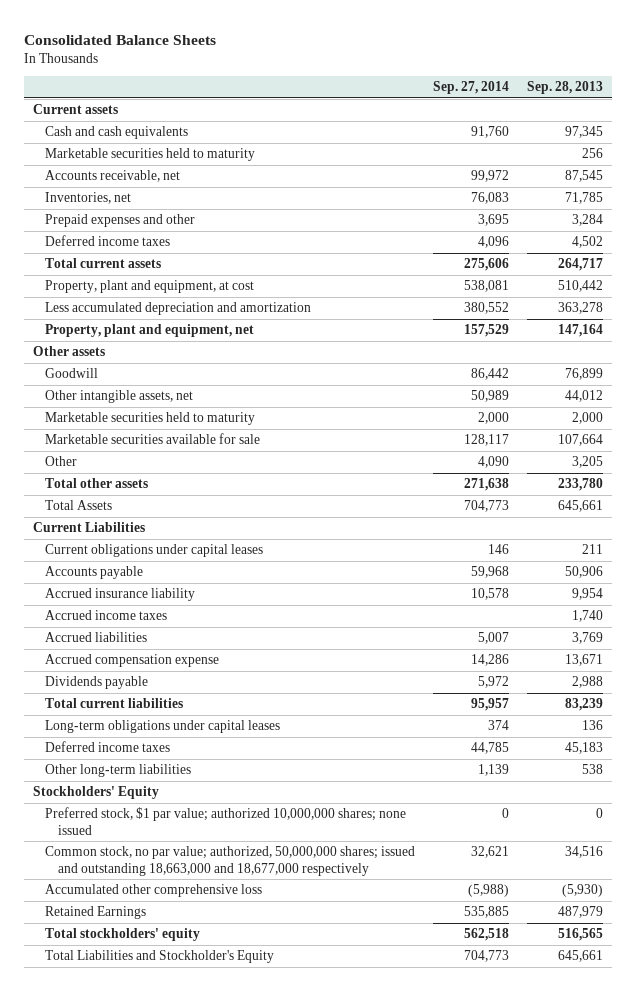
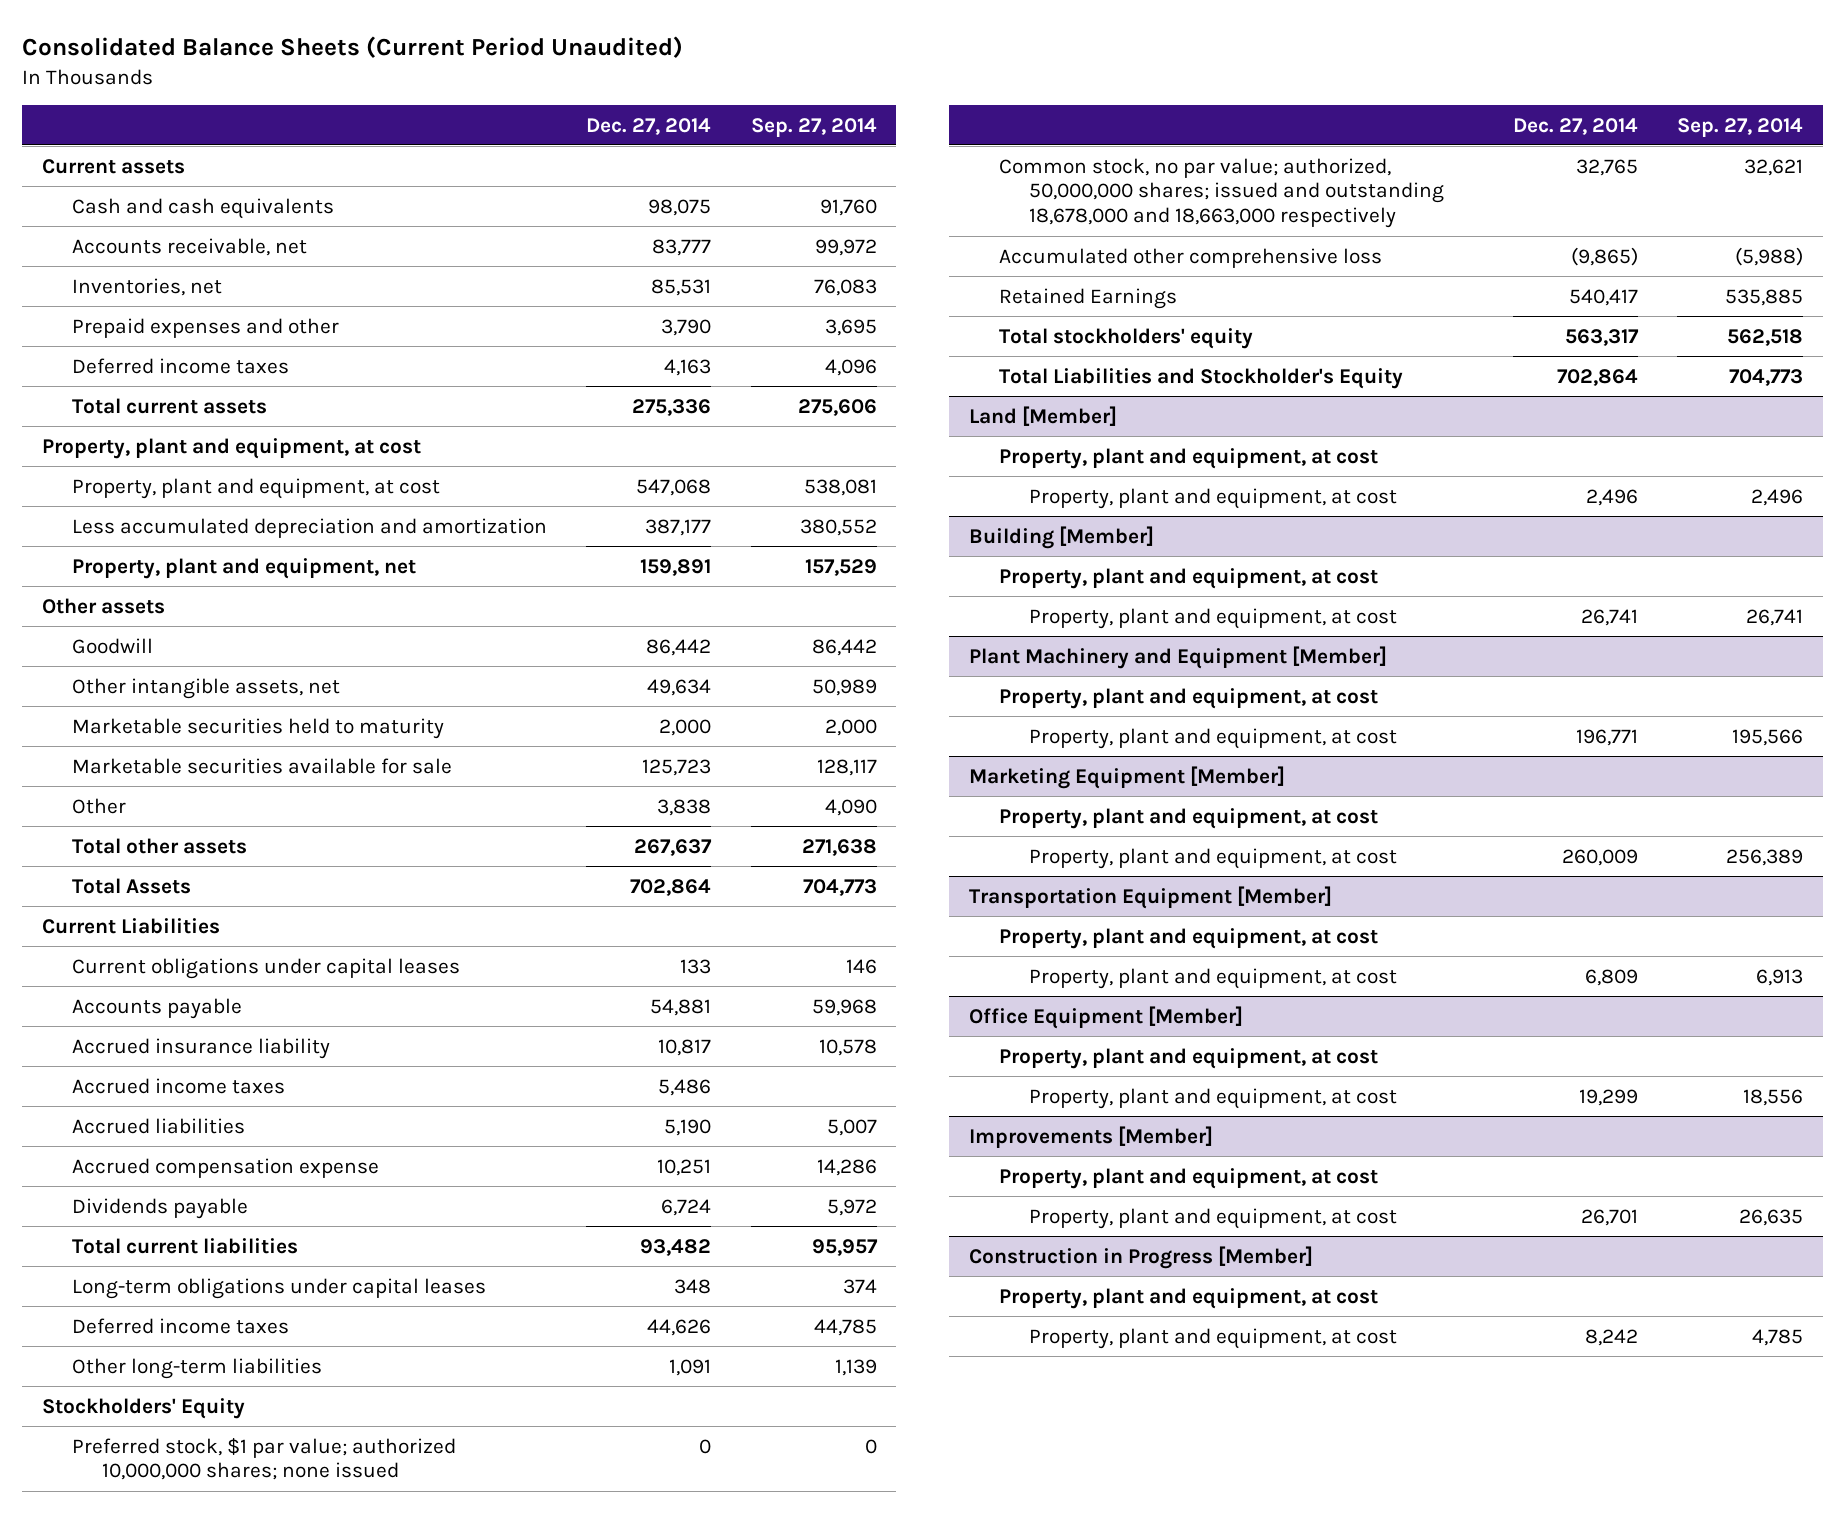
[23,34,216,45] Consolidated Balance Sheets -> [22,36,684,59] Consolidated Balance Sheets (Current Period Unaudited)
[527,81,604,95] Sep. 28, 2013 -> none
none -> [586,117,712,135] Dec. 27, 2014
[45,148,256,162] Marketable securities held to maturity -> none
none -> [42,437,422,459] Property, plant and equipment, at cost
[45,846,416,876] Common stock, no par value; authorized, 50,000,000 shares; issued and outstanding 18,663,000 and 18,677,000 respectively -> [998,157,1444,229] Common stock, no par value; authorized, 50,000,000 shares; issued and outstanding 18,678,000 and 18,663,000 respectively
none -> [968,405,1117,426] Land [Member]
none -> [998,447,1378,469] Property, plant and equipment, at cost
none -> [1028,487,1397,509] Property, plant and equipment, at cost
none -> [968,525,1154,549] Building [Member]
none -> [998,567,1378,589] Property, plant and equipment, at cost
none -> [1028,607,1397,629] Property, plant and equipment, at cost
none -> [968,645,1387,669] Plant Machinery and Equipment [Member]
none -> [998,687,1378,709] Property, plant and equipment, at cost
none -> [1028,727,1397,749] Property, plant and equipment, at cost
none -> [968,765,1285,789] Marketing Equipment [Member]
none -> [998,807,1378,829] Property, plant and equipment, at cost
none -> [1028,847,1397,869] Property, plant and equipment, at cost
none -> [968,885,1332,909] Transportation Equipment [Member]
none -> [998,927,1378,949] Property, plant and equipment, at cost
none -> [1028,967,1397,989] Property, plant and equipment, at cost
none -> [968,1005,1243,1029] Office Equipment [Member]
none -> [998,1047,1378,1069] Property, plant and equipment, at cost
none -> [1028,1087,1397,1109] Property, plant and equipment, at cost
none -> [968,1125,1213,1148] Improvements [Member]
none -> [998,1167,1378,1189] Property, plant and equipment, at cost
none -> [1028,1207,1397,1229] Property, plant and equipment, at cost
none -> [968,1245,1313,1269] Construction in Progress [Member]
none -> [998,1287,1378,1309] Property, plant and equipment, at cost
none -> [1028,1327,1397,1349] Property, plant and equipment, at cost

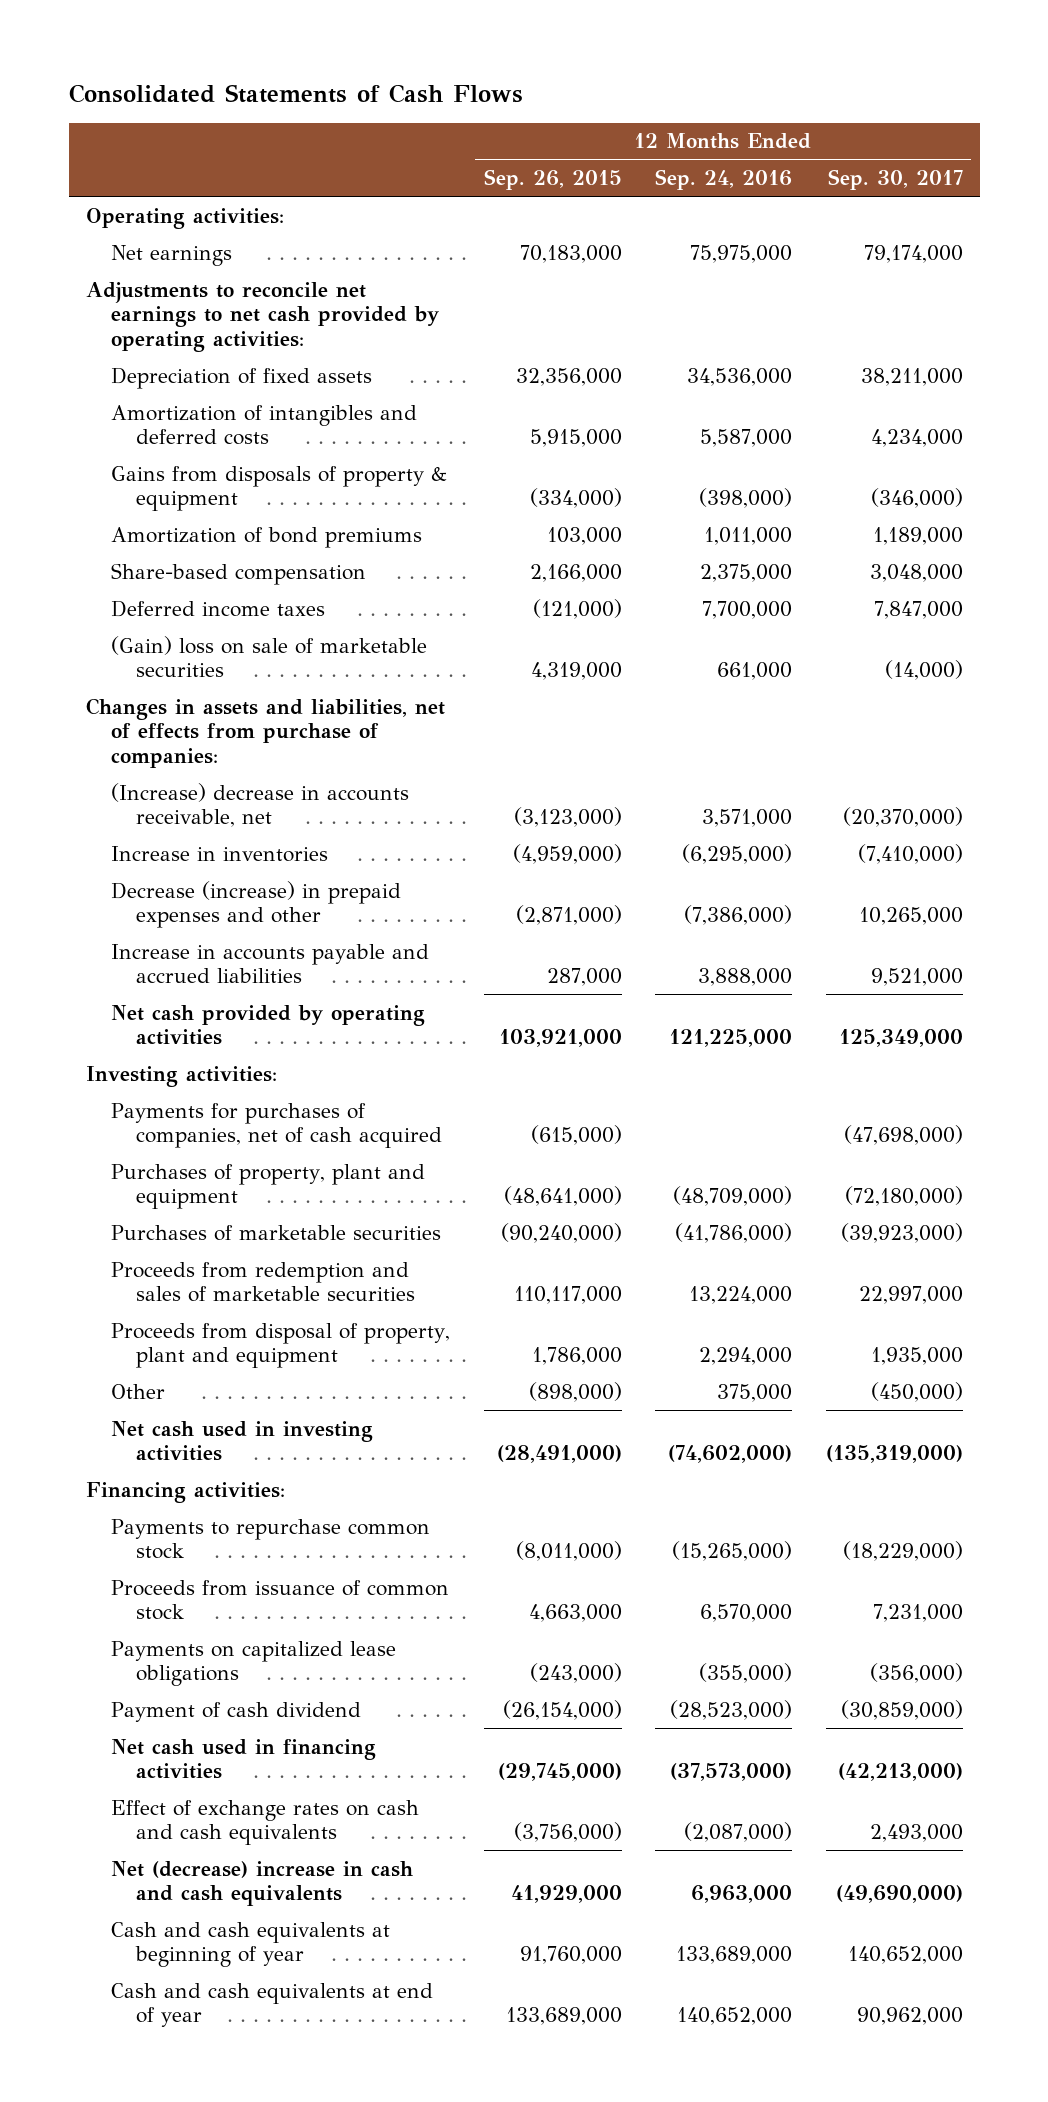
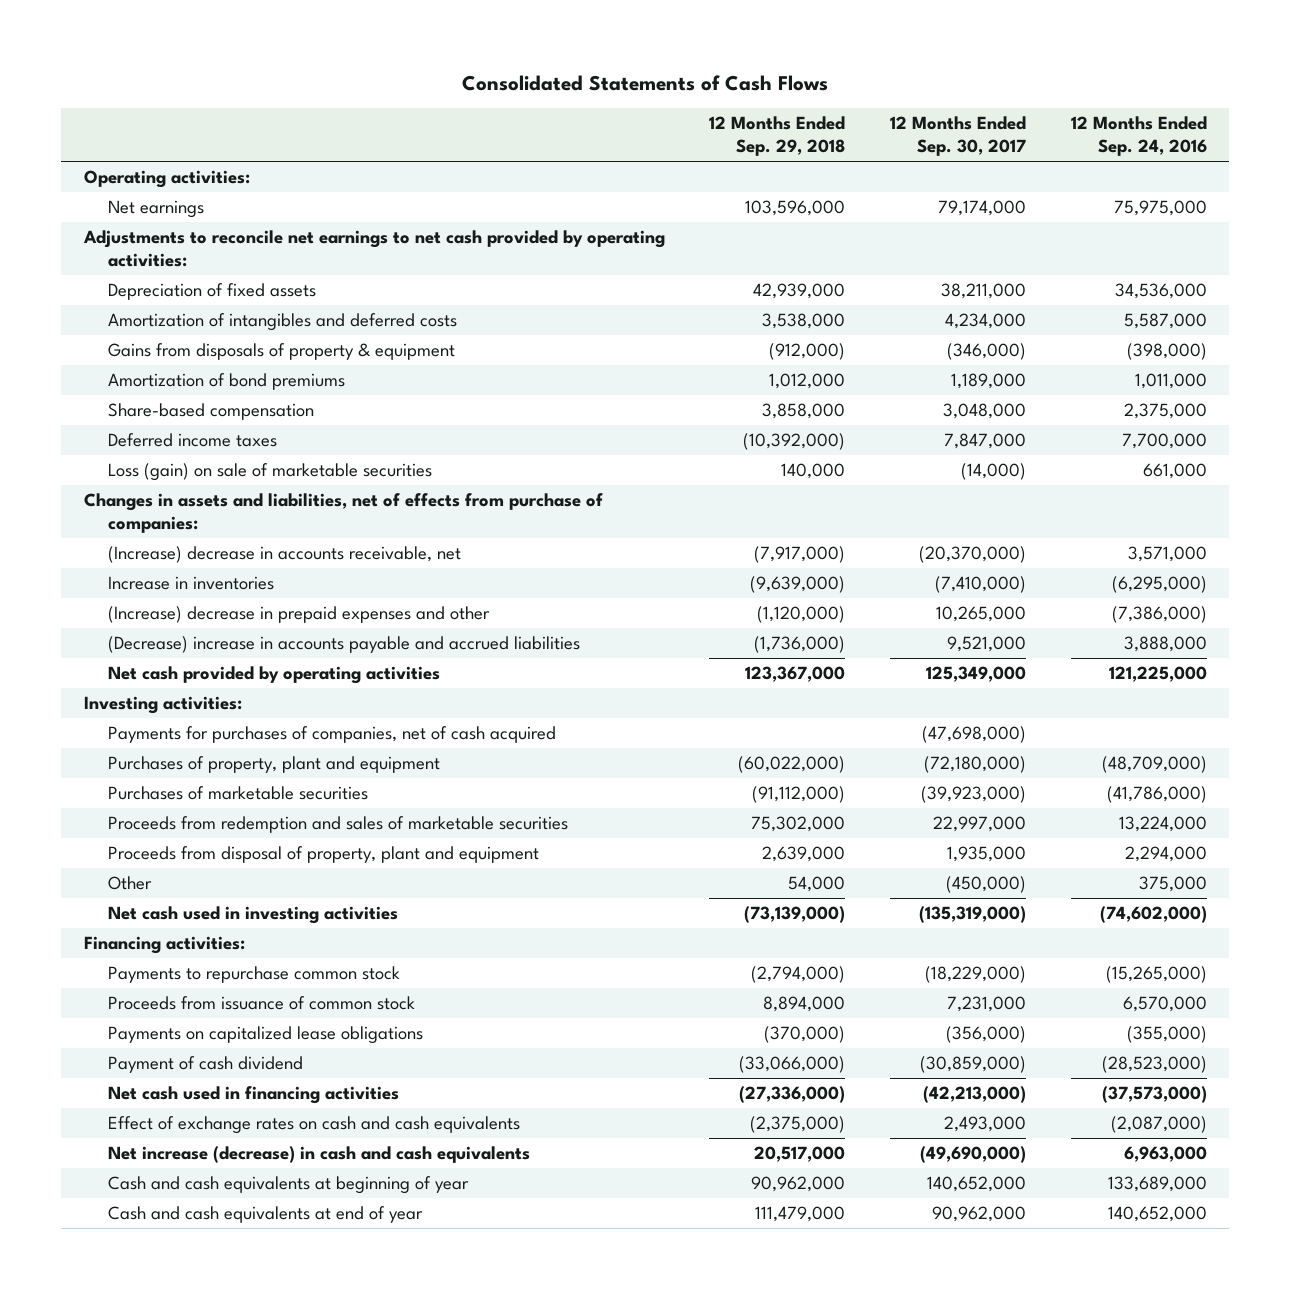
[483,169,622,191] Sep. 26, 2015 -> none
none -> [709,116,846,157] 12 Months Ended Sep. 29, 2018
[110,635,427,678] (Gain) loss on sale of marketable securities -> [107,462,432,481] Loss (gain) on sale of marketable securities
[110,880,401,929] Decrease (increase) in prepaid expenses and other -> [107,605,490,623] (Increase) decrease in prepaid expenses and other
[110,943,429,984] Increase in accounts payable and accrued liabilities -> [107,635,580,653] (Decrease) increase in accounts payable and accrued liabilities
[110,1860,413,1907] Net (decrease) increase in cash and cash equivalents -> [107,1145,530,1163] Net increase (decrease) in cash and cash equivalents

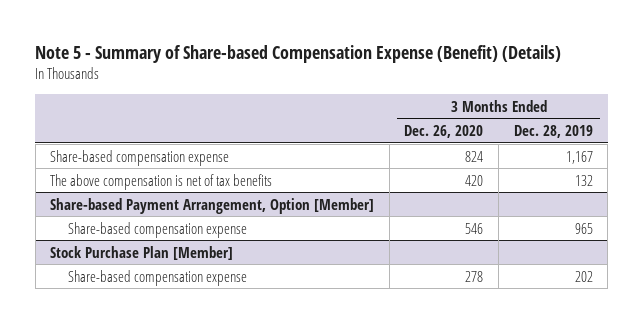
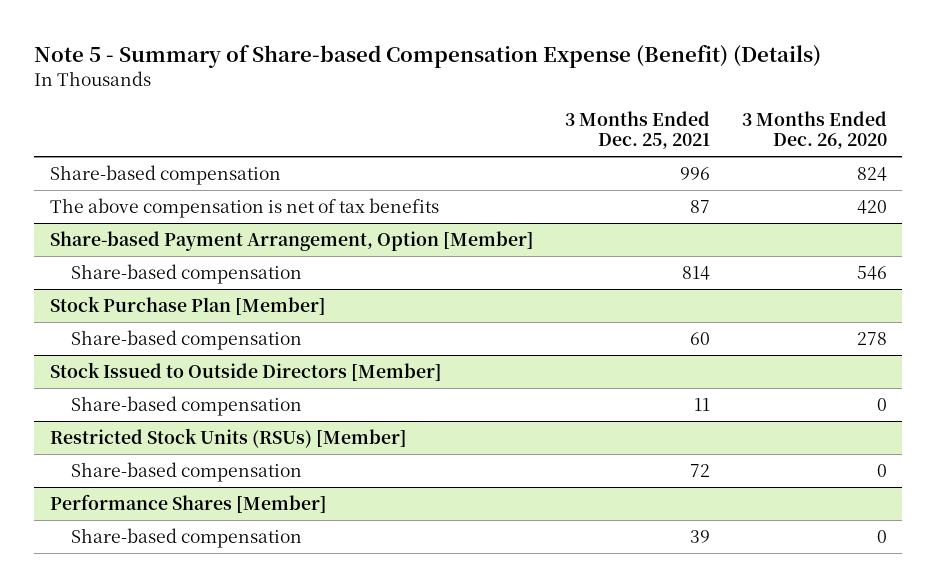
[513,125,593,139] Dec. 28, 2019 -> none
none -> [565,110,711,150] 3 Months Ended Dec. 25, 2021
[50,149,230,166] Share-based compensation expense -> [49,164,281,185] Share-based compensation
[67,221,247,238] Share-based compensation expense -> [71,263,303,284] Share-based compensation
[67,269,247,286] Share-based compensation expense -> [71,329,303,350] Share-based compensation
none -> [49,361,442,381] Stock Issued to Outside Directors [Member]
none -> [71,395,303,416] Share-based compensation
none -> [49,427,407,448] Restricted Stock Units (RSUs) [Member]
none -> [71,461,303,482] Share-based compensation
none -> [49,493,327,513] Performance Shares [Member]
none -> [71,527,303,548] Share-based compensation

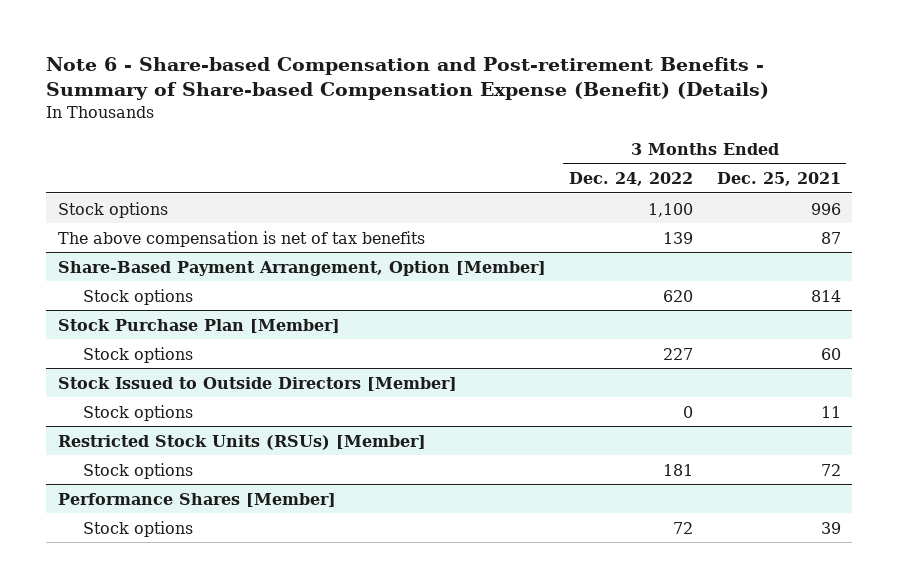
[34,44,822,68] Note 5 - Summary of Share-based Compensation Expense (Benefit) (Details) -> [45,56,769,101] Note 6 - Share-based Compensation and Post-retirement Benefits - Summary of Share-based Compensation Expense (Benefit) (Details)
[741,110,887,150] 3 Months Ended Dec. 26, 2020 -> none
none -> [569,172,694,187] Dec. 24, 2022
[49,164,281,185] Share-based compensation -> [57,201,168,218] Stock options
[49,230,534,251] Share-based Payment Arrangement, Option [Member] -> [57,260,546,276] Share-Based Payment Arrangement, Option [Member]
[71,263,303,284] Share-based compensation -> [82,288,193,305] Stock options
[71,329,303,350] Share-based compensation -> [82,346,193,363] Stock options
[71,395,303,416] Share-based compensation -> [82,404,193,421] Stock options
[71,461,303,482] Share-based compensation -> [82,462,193,479] Stock options
[71,527,303,548] Share-based compensation -> [82,520,193,537] Stock options

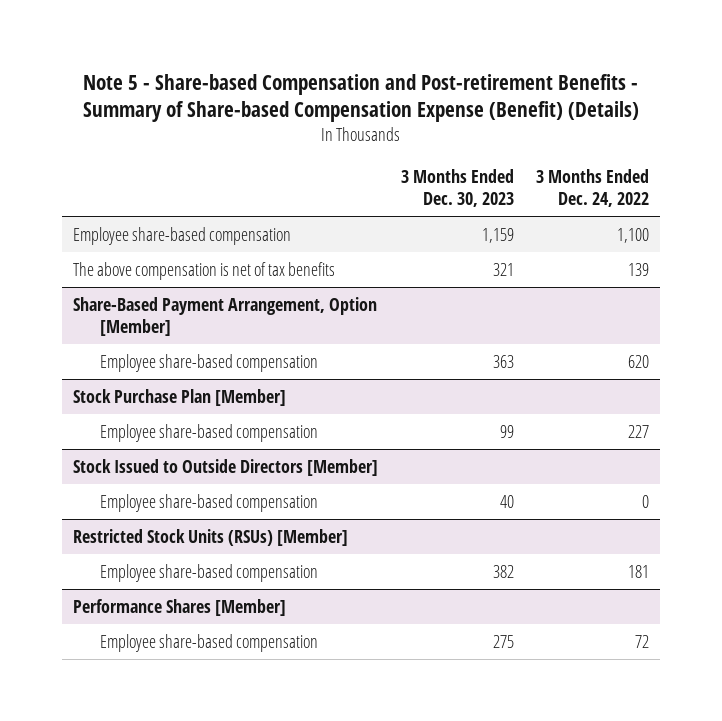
[45,56,769,101] Note 6 - Share-based Compensation and Post-retirement Benefits - Summary of Share-based Compensation Expense (Benefit) (Details) -> [83,73,640,123] Note 5 - Share-based Compensation and Post-retirement Benefits - Summary of Share-based Compensation Expense (Benefit) (Details)
[716,172,841,187] Dec. 25, 2021 -> none
none -> [400,168,514,208] 3 Months Ended Dec. 30, 2023
[57,201,168,218] Stock options -> [73,226,292,245] Employee share-based compensation
[82,288,193,305] Stock options -> [100,353,319,372] Employee share-based compensation
[82,346,193,363] Stock options -> [100,423,319,442] Employee share-based compensation
[82,404,193,421] Stock options -> [100,493,319,512] Employee share-based compensation
[82,462,193,479] Stock options -> [100,563,319,582] Employee share-based compensation
[82,520,193,537] Stock options -> [100,633,319,652] Employee share-based compensation

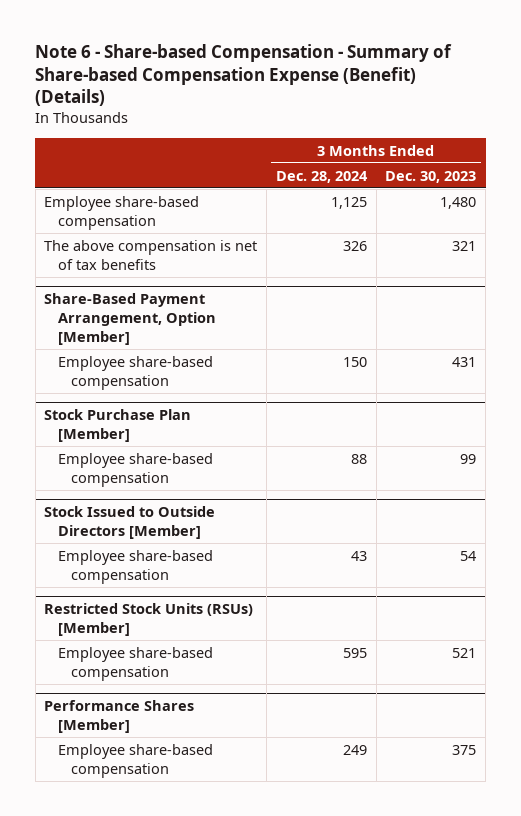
[83,73,640,123] Note 5 - Share-based Compensation and Post-retirement Benefits - Summary of Share-based Compensation Expense (Benefit) (Details) -> [35,43,453,107] Note 6 - Share-based Compensation - Summary of Share-based Compensation Expense (Benefit) (Details)
[535,168,649,208] 3 Months Ended Dec. 24, 2022 -> none
none -> [275,170,368,183] Dec. 28, 2024
[481,227,514,243] 1,159 -> [440,196,477,209] 1,480
[492,354,514,368] 363 -> [452,356,477,367] 431
[499,494,514,508] 40 -> [460,550,477,561] 54
[492,564,514,578] 382 -> [452,647,477,658] 521
[492,634,514,648] 275 -> [452,744,477,755] 375

